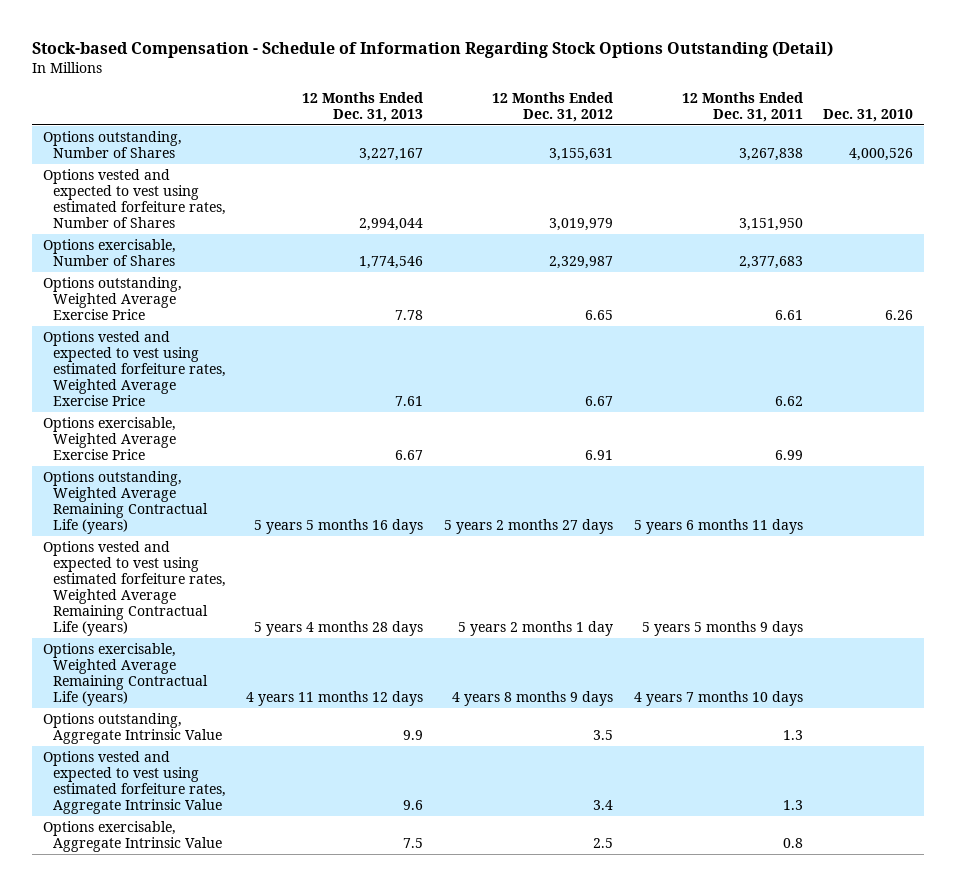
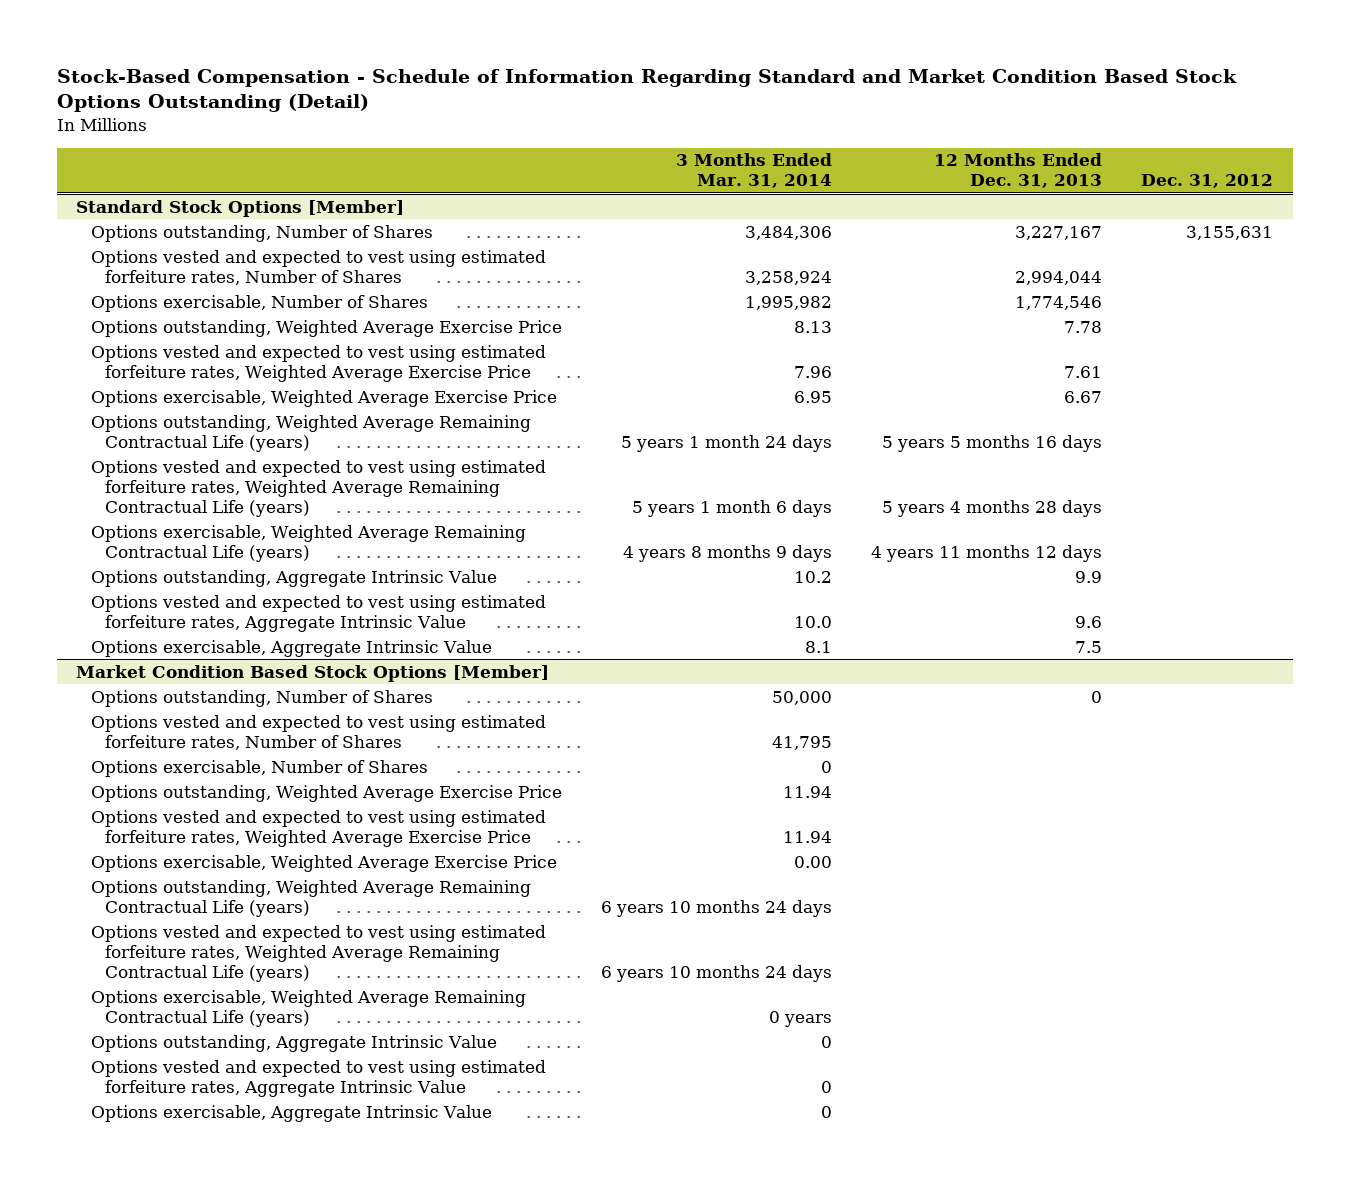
[32,40,834,58] Stock-based Compensation - Schedule of Information Regarding Stock Options Outstanding (Detail) -> [56,68,1237,113] Stock-Based Compensation - Schedule of Information Regarding Standard and Market Condition Based Stock Options Outstanding (Detail)
[492,91,614,122] 12 Months Ended Dec. 31, 2012 -> none
[681,91,803,122] 12 Months Ended Dec. 31, 2011 -> none
[823,108,914,122] Dec. 31, 2010 -> none
none -> [675,153,832,189] 3 Months Ended Mar. 31, 2014
none -> [1141,174,1274,189] Dec. 31, 2012
none -> [76,199,405,217] Standard Stock Options [Member]
none -> [76,664,550,682] Market Condition Based Stock Options [Member]
none -> [90,689,433,707] Options outstanding, Number of Shares
none -> [90,714,546,750] Options vested and expected to vest using estimated forfeiture rates, Number of Shares
none -> [90,759,428,777] Options exercisable, Number of Shares
none -> [90,784,562,802] Options outstanding, Weighted Average Exercise Price
none -> [90,809,546,847] Options vested and expected to vest using estimated forfeiture rates, Weighted Average Exercise Price
none -> [90,854,557,872] Options exercisable, Weighted Average Exercise Price
none -> [90,879,531,917] Options outstanding, Weighted Average Remaining Contractual Life (years)
none -> [90,924,546,982] Options vested and expected to vest using estimated forfeiture rates, Weighted Average Remaining Contractual Life (years)
none -> [90,989,526,1027] Options exercisable, Weighted Average Remaining Contractual Life (years)
none -> [90,1034,497,1052] Options outstanding, Aggregate Intrinsic Value
none -> [90,1059,546,1097] Options vested and expected to vest using estimated forfeiture rates, Aggregate Intrinsic Value
none -> [90,1104,492,1122] Options exercisable, Aggregate Intrinsic Value

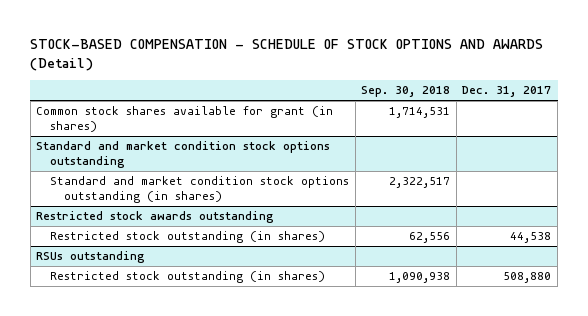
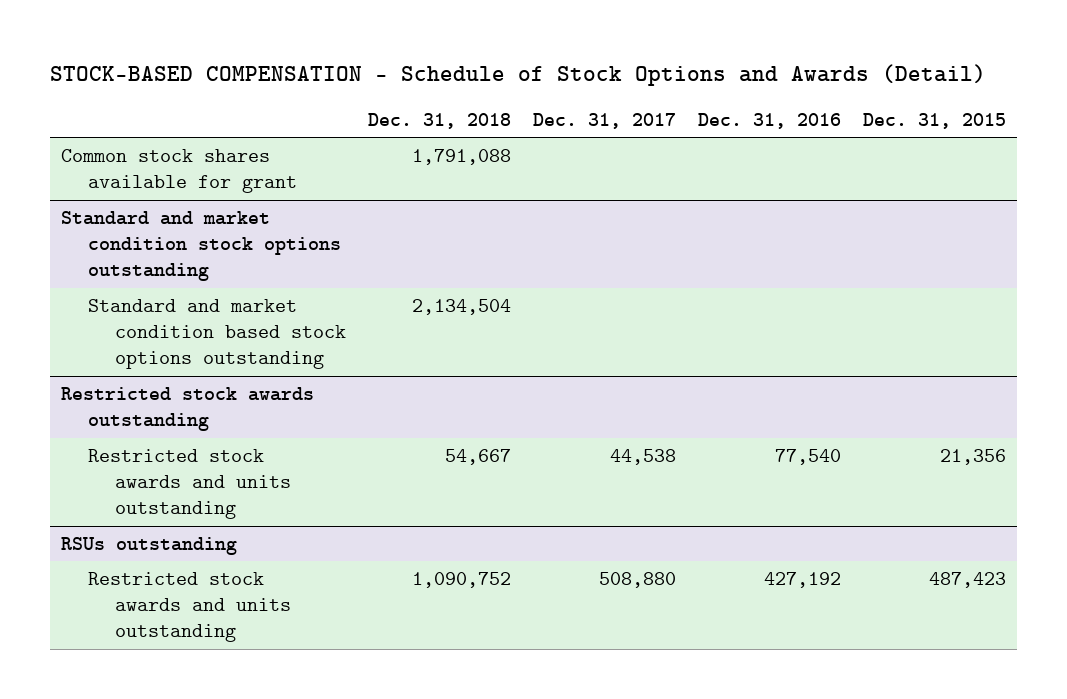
[30,38,544,71] STOCK-BASED COMPENSATION - SCHEDULE OF STOCK OPTIONS AND AWARDS (Detail) -> [49,64,986,87] STOCK-BASED COMPENSATION - Schedule of Stock Options and Awards (Detail)
[361,86,451,98] Sep. 30, 2018 -> none
none -> [368,112,512,129] Dec. 31, 2018
none -> [698,112,842,129] Dec. 31, 2016
none -> [863,112,1007,129] Dec. 31, 2015
[36,106,334,133] Common stock shares available for grant (in shares) -> [60,148,298,194] Common stock shares available for grant
[50,176,350,204] Standard and market condition stock options outstanding (in shares) -> [88,298,347,370] Standard and market condition based stock options outstanding
[50,231,326,244] Restricted stock outstanding (in shares) -> [88,448,292,520] Restricted stock awards and units outstanding
[50,271,326,284] Restricted stock outstanding (in shares) -> [88,571,292,643] Restricted stock awards and units outstanding

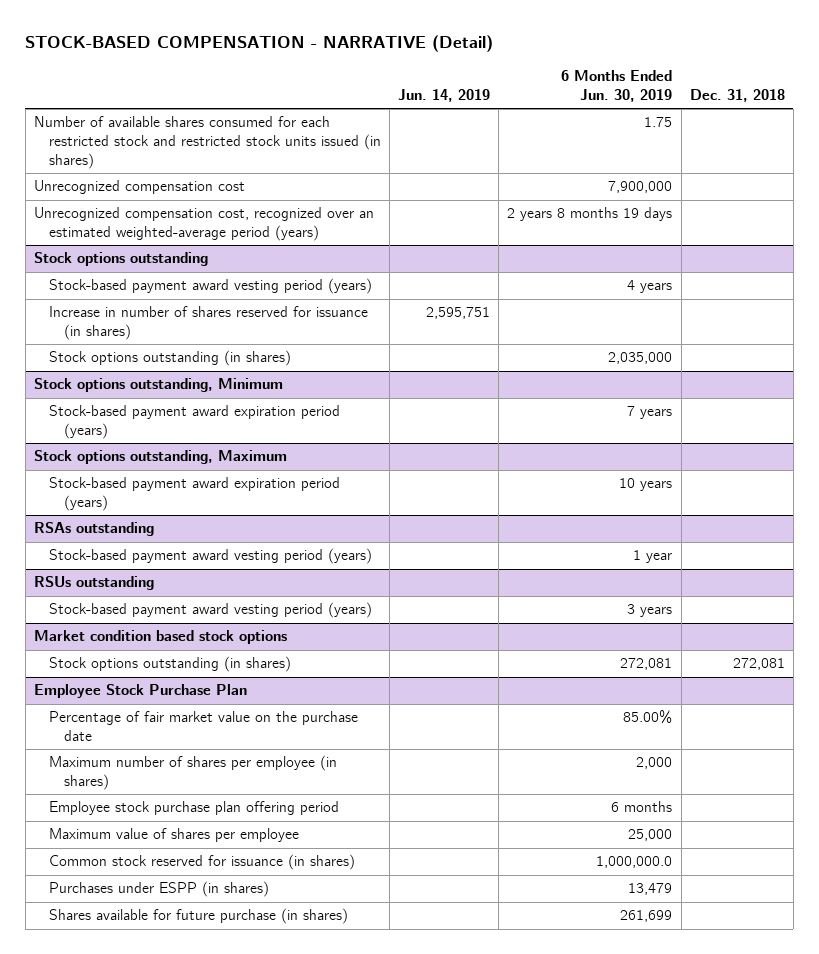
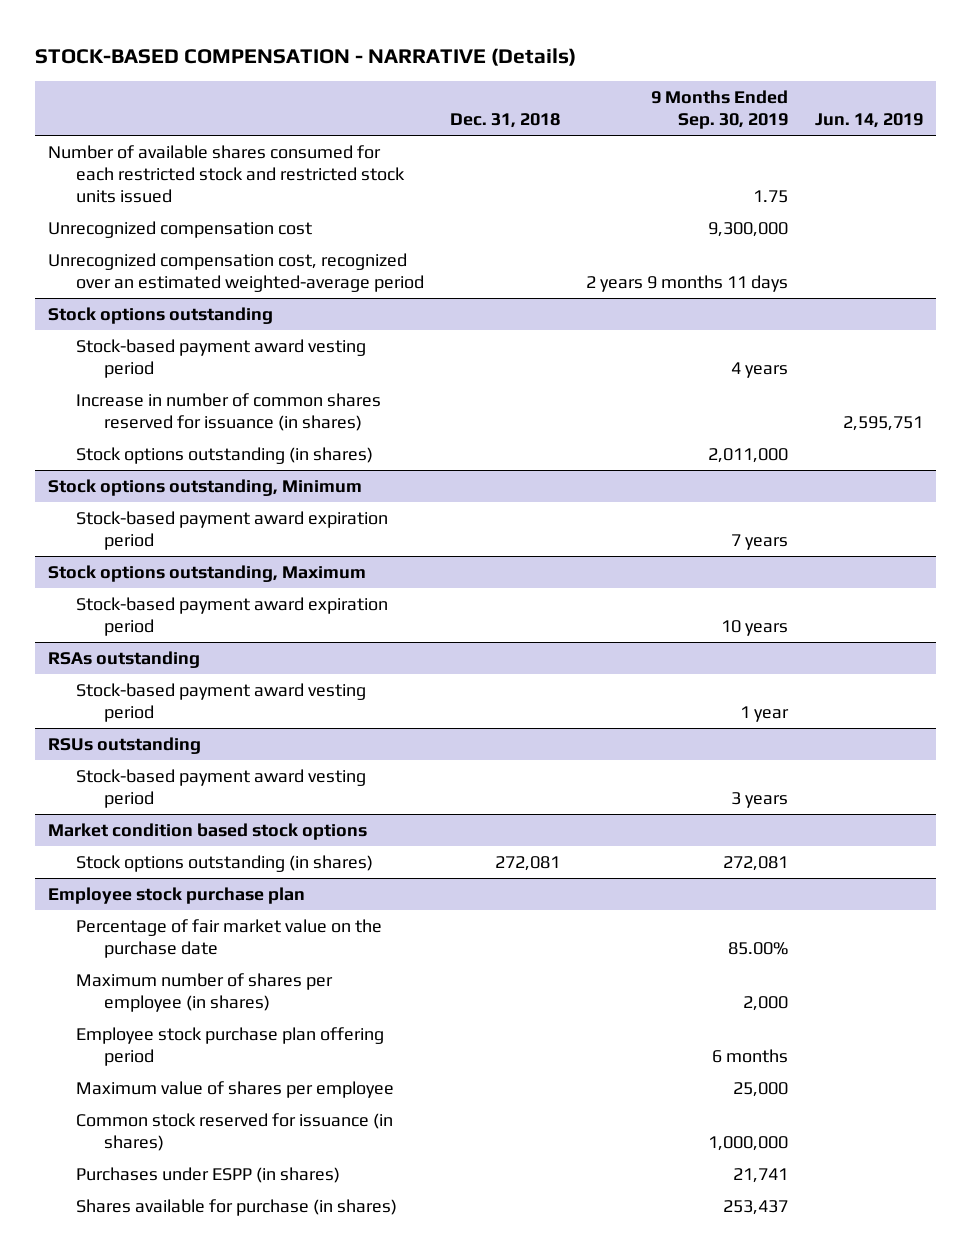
[25,35,494,53] STOCK-BASED COMPENSATION - NARRATIVE (Detail) -> [35,48,577,67] STOCK-BASED COMPENSATION - NARRATIVE (Details)
[561,70,673,102] 6 Months Ended Jun. 30, 2019 -> none
none -> [651,90,789,130] 9 Months Ended Sep. 30, 2019
[33,116,381,169] Number of available shares consumed for each restricted stock and restricted stock units issued (in shares) -> [48,144,406,204] Number of available shares consumed for each restricted stock and restricted stock units issued
[33,207,374,242] Unrecognized compensation cost, recognized over an estimated weighted-average period (years) -> [48,252,425,292] Unrecognized compensation cost, recognized over an estimated weighted-average period
[48,278,372,295] Stock-based payment award vesting period (years) -> [76,338,367,378] Stock-based payment award vesting period
[48,306,368,341] Increase in number of shares reserved for issuance (in shares) -> [76,392,382,431] Increase in number of common shares reserved for issuance (in shares)
[48,405,340,440] Stock-based payment award expiration period (years) -> [76,510,389,550] Stock-based payment award expiration period
[48,477,340,512] Stock-based payment award expiration period (years) -> [76,596,389,636] Stock-based payment award expiration period
[48,548,372,565] Stock-based payment award vesting period (years) -> [76,682,367,722] Stock-based payment award vesting period
[48,602,372,619] Stock-based payment award vesting period (years) -> [76,768,367,808] Stock-based payment award vesting period
[33,684,247,699] Employee Stock Purchase Plan -> [48,886,306,904] Employee stock purchase plan
[48,908,348,925] Shares available for future purchase (in shares) -> [76,1198,398,1216] Shares available for purchase (in shares)

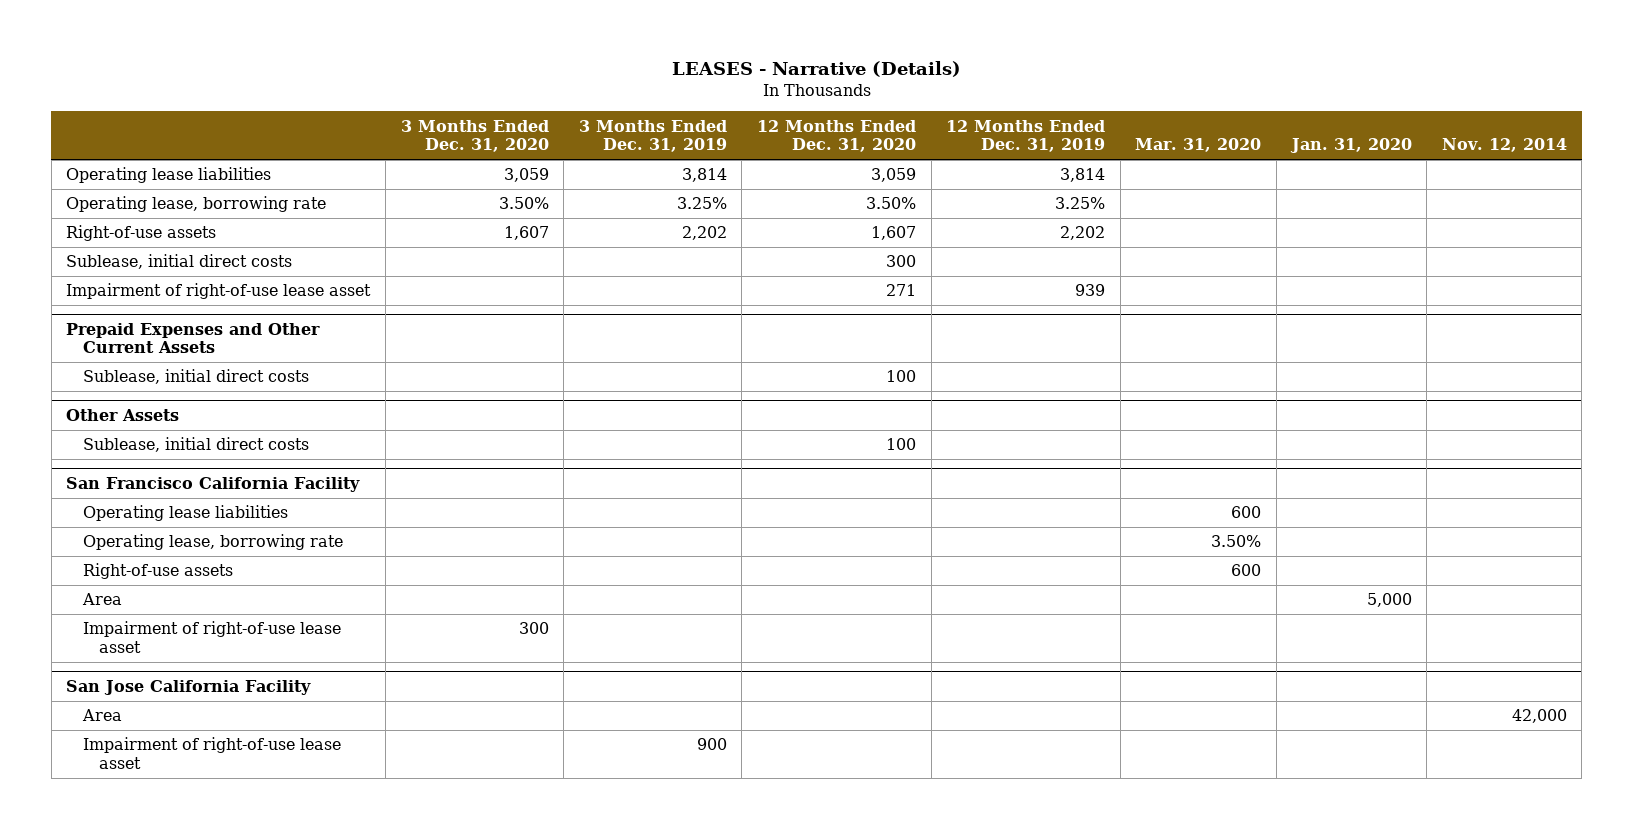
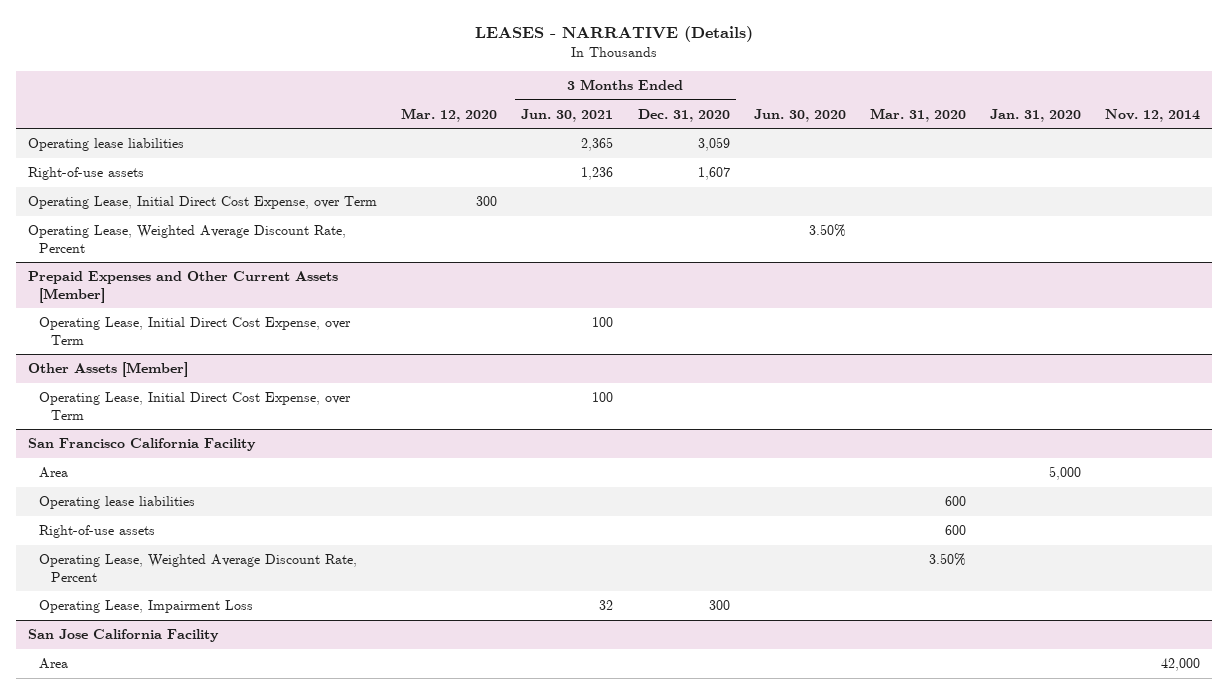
[671,61,961,78] LEASES - Narrative (Details) -> [475,25,754,42] LEASES - NARRATIVE (Details)
[578,119,727,153] 3 Months Ended Dec. 31, 2019 -> none
[757,119,917,153] 12 Months Ended Dec. 31, 2020 -> none
[946,119,1106,153] 12 Months Ended Dec. 31, 2019 -> none
none -> [401,107,498,122] Mar. 12, 2020
none -> [521,108,614,122] Jun. 30, 2021
none -> [753,108,846,122] Jun. 30, 2020
[66,196,327,213] Operating lease, borrowing rate -> none
[66,283,372,300] Impairment of right-of-use lease asset -> none
[66,254,293,270] Sublease, initial direct costs -> [28,196,378,210] Operating Lease, Initial Direct Cost Expense, over Term
none -> [28,225,347,253] Operating Lease, Weighted Average Discount Rate, Percent
[66,322,321,354] Prepaid Expenses and Other Current Assets -> [28,271,339,303] Prepaid Expenses and Other Current Assets [Member]
[82,369,309,385] Sublease, initial direct costs -> [39,317,352,345] Operating Lease, Initial Direct Cost Expense, over Term
[66,408,180,421] Other Assets -> [28,362,189,378] Other Assets [Member]
[82,437,309,453] Sublease, initial direct costs -> [39,392,352,420] Operating Lease, Initial Direct Cost Expense, over Term
[81,593,122,606] Area -> [39,467,69,479] Area
[82,534,343,551] Operating lease, borrowing rate -> none
none -> [39,554,358,582] Operating Lease, Weighted Average Discount Rate, Percent
[82,621,341,653] Impairment of right-of-use lease asset -> [39,600,254,614] Operating Lease, Impairment Loss
[82,737,341,769] Impairment of right-of-use lease asset -> none

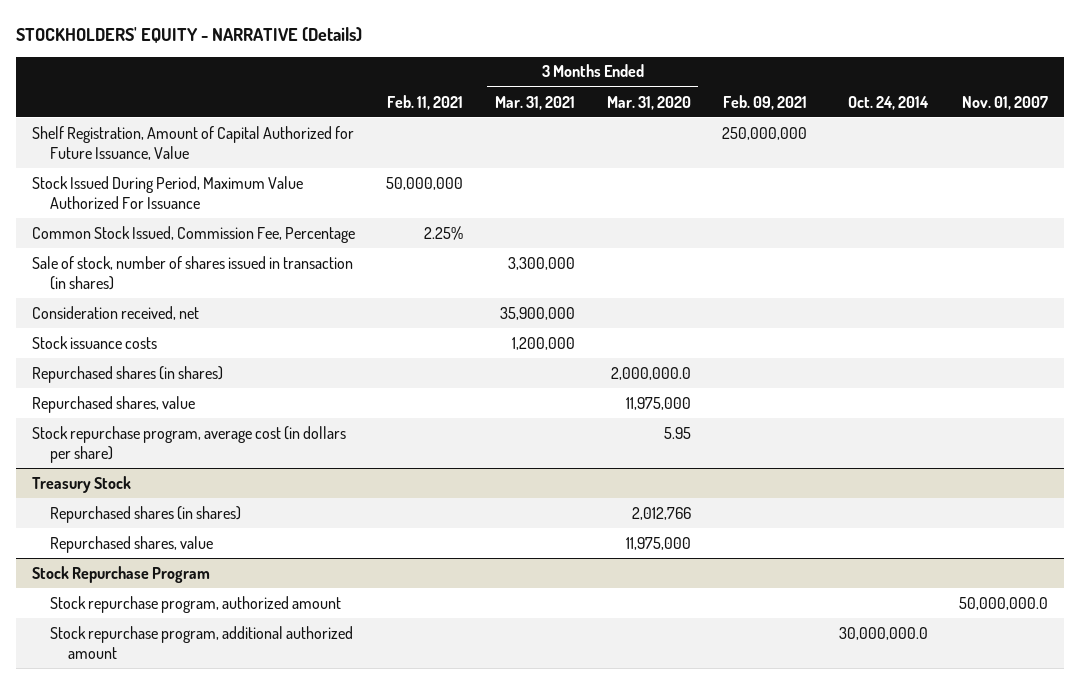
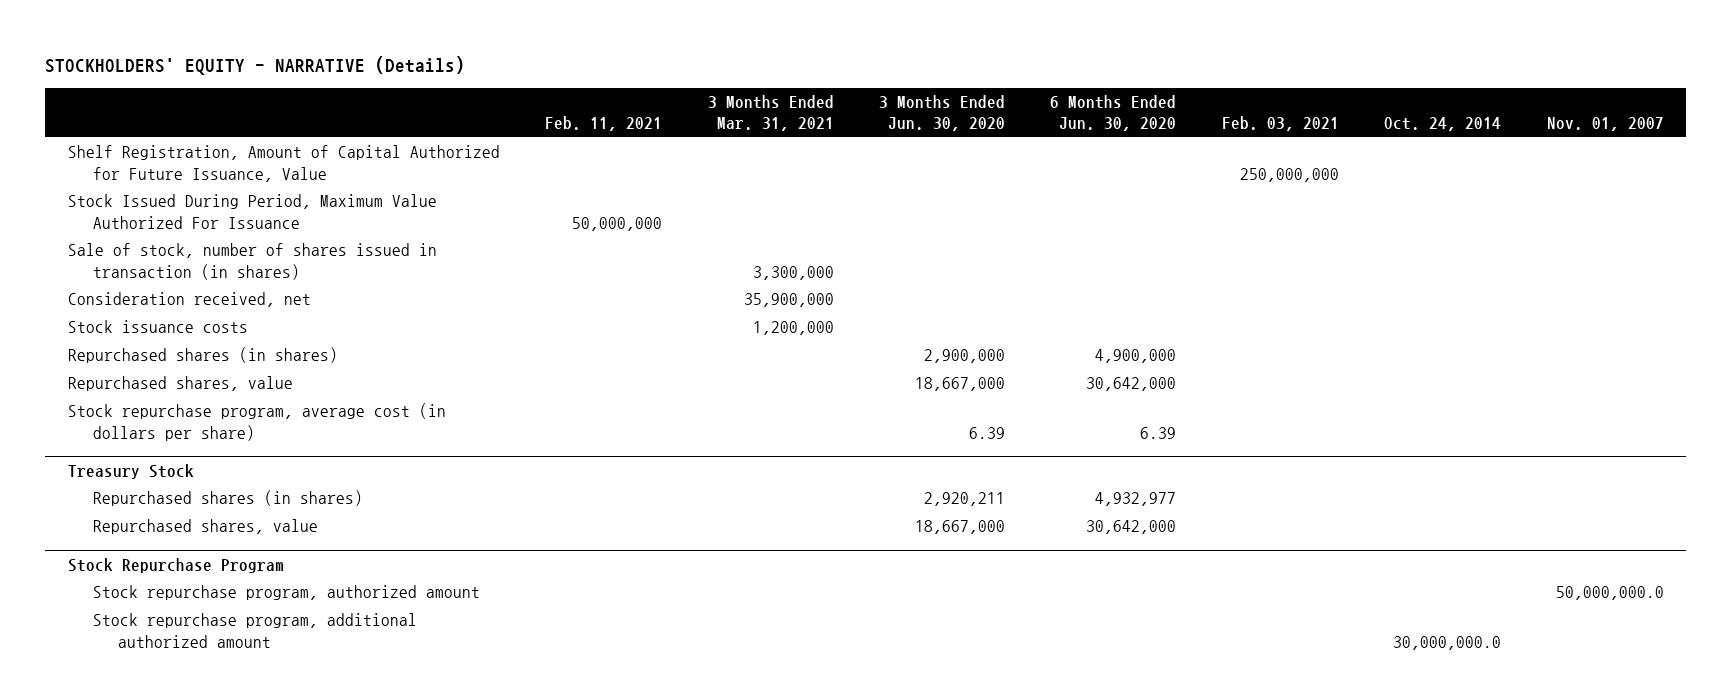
[606,95,691,110] Mar. 31, 2020 -> none
[723,94,808,110] Feb. 09, 2021 -> none
none -> [879,94,1006,132] 3 Months Ended Jun. 30, 2020
none -> [1050,94,1177,132] 6 Months Ended Jun. 30, 2020
none -> [1221,116,1339,132] Feb. 03, 2021
[31,225,355,243] Common Stock Issued, Commission Fee, Percentage -> none

